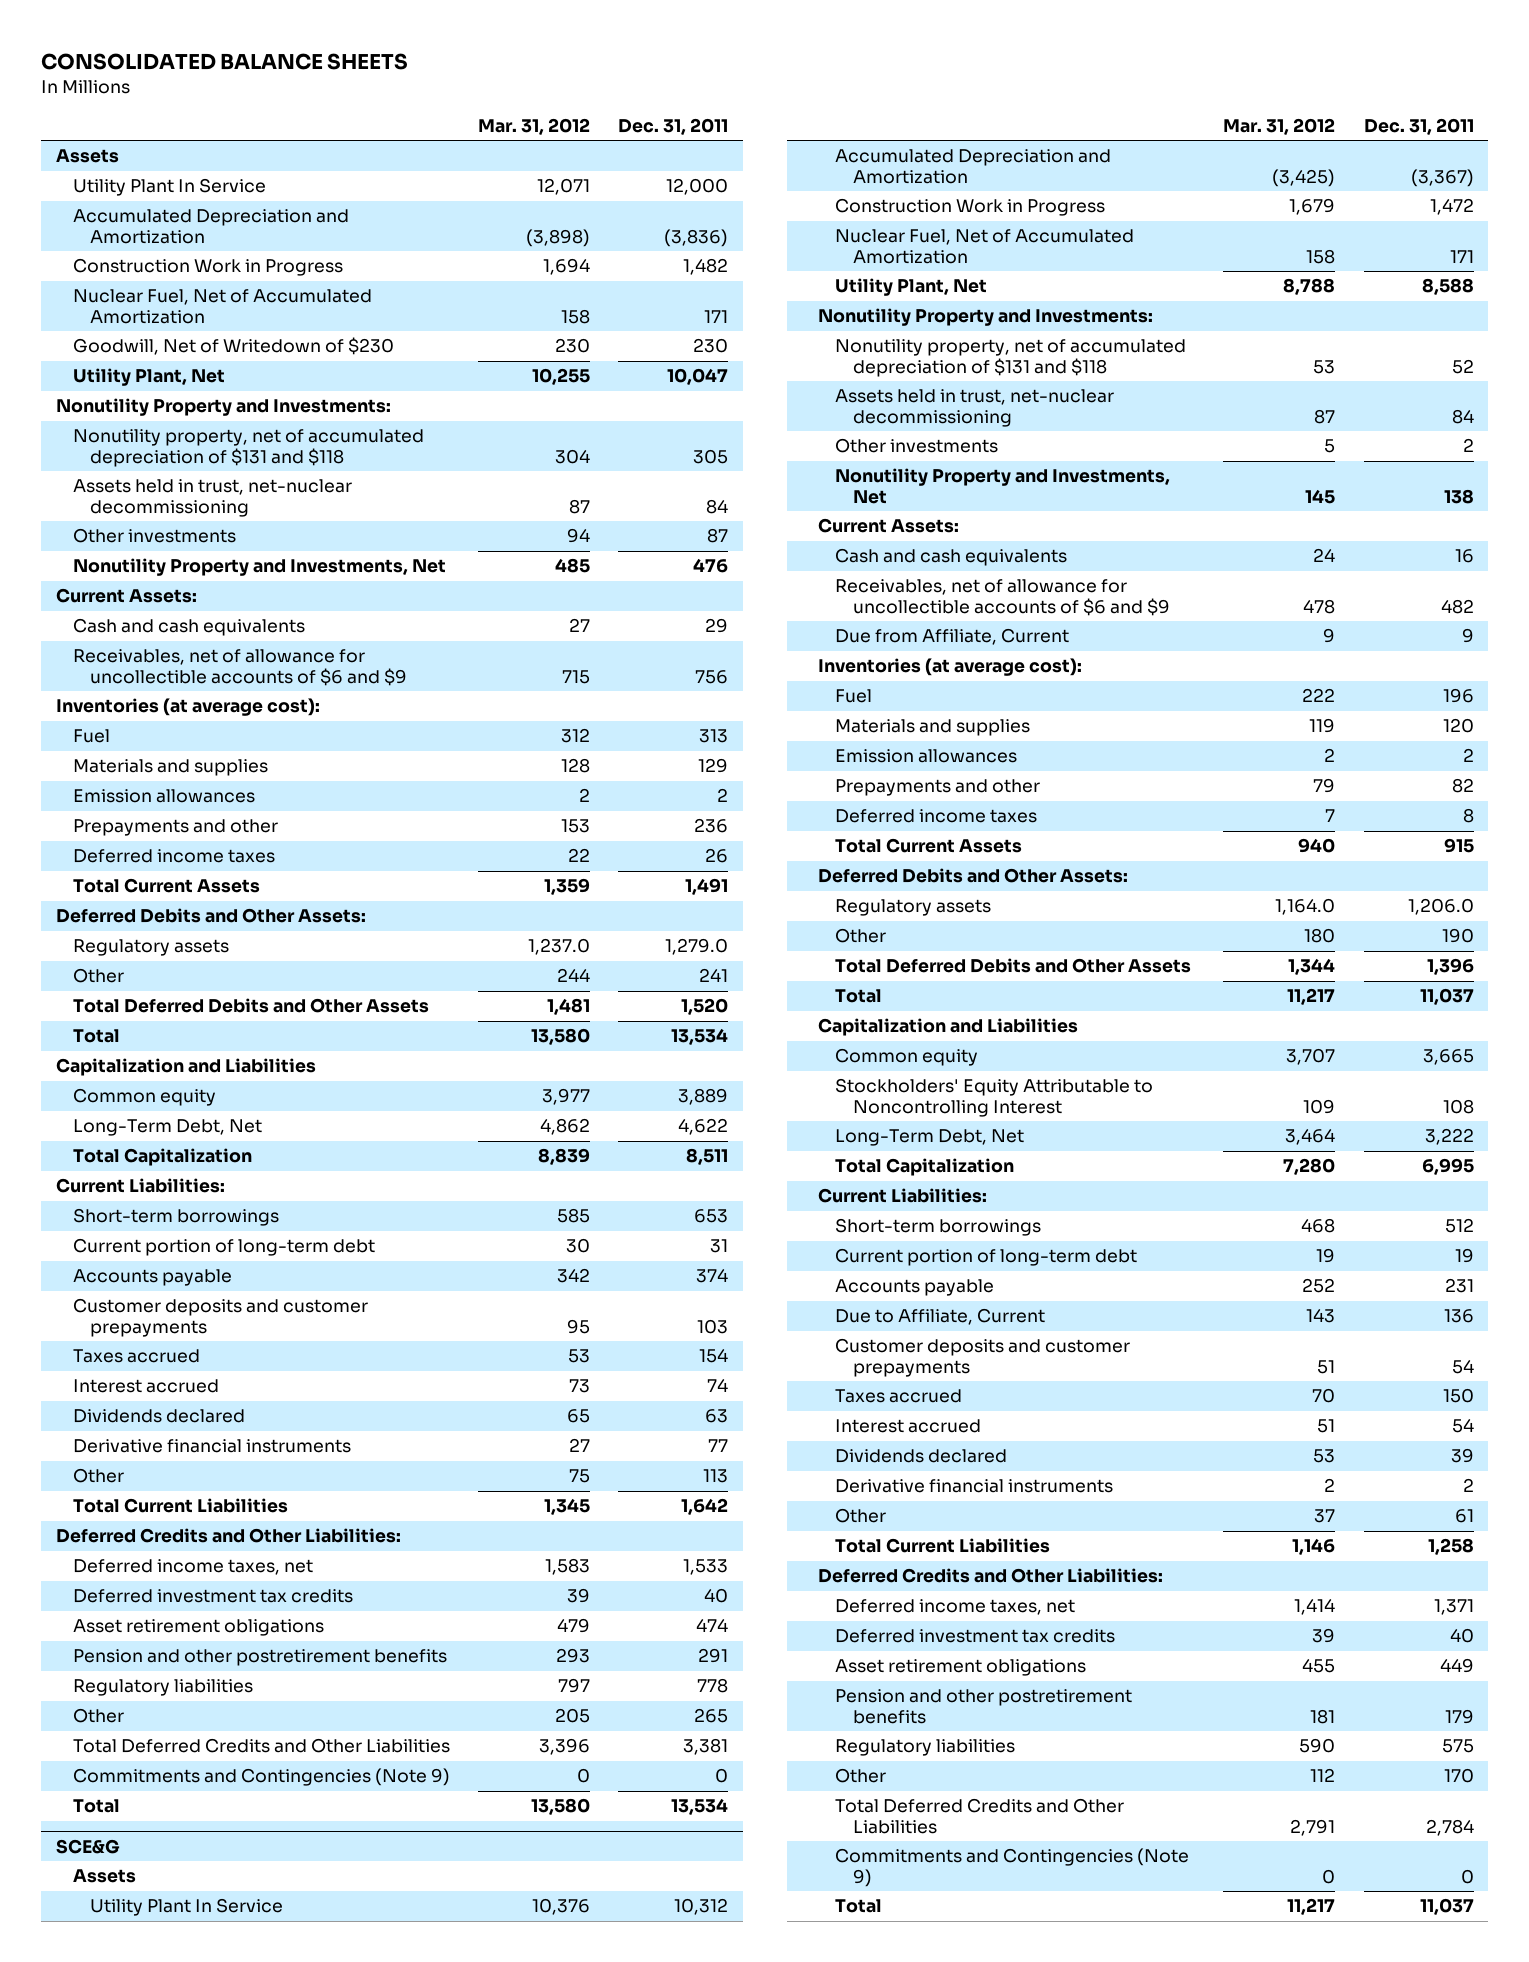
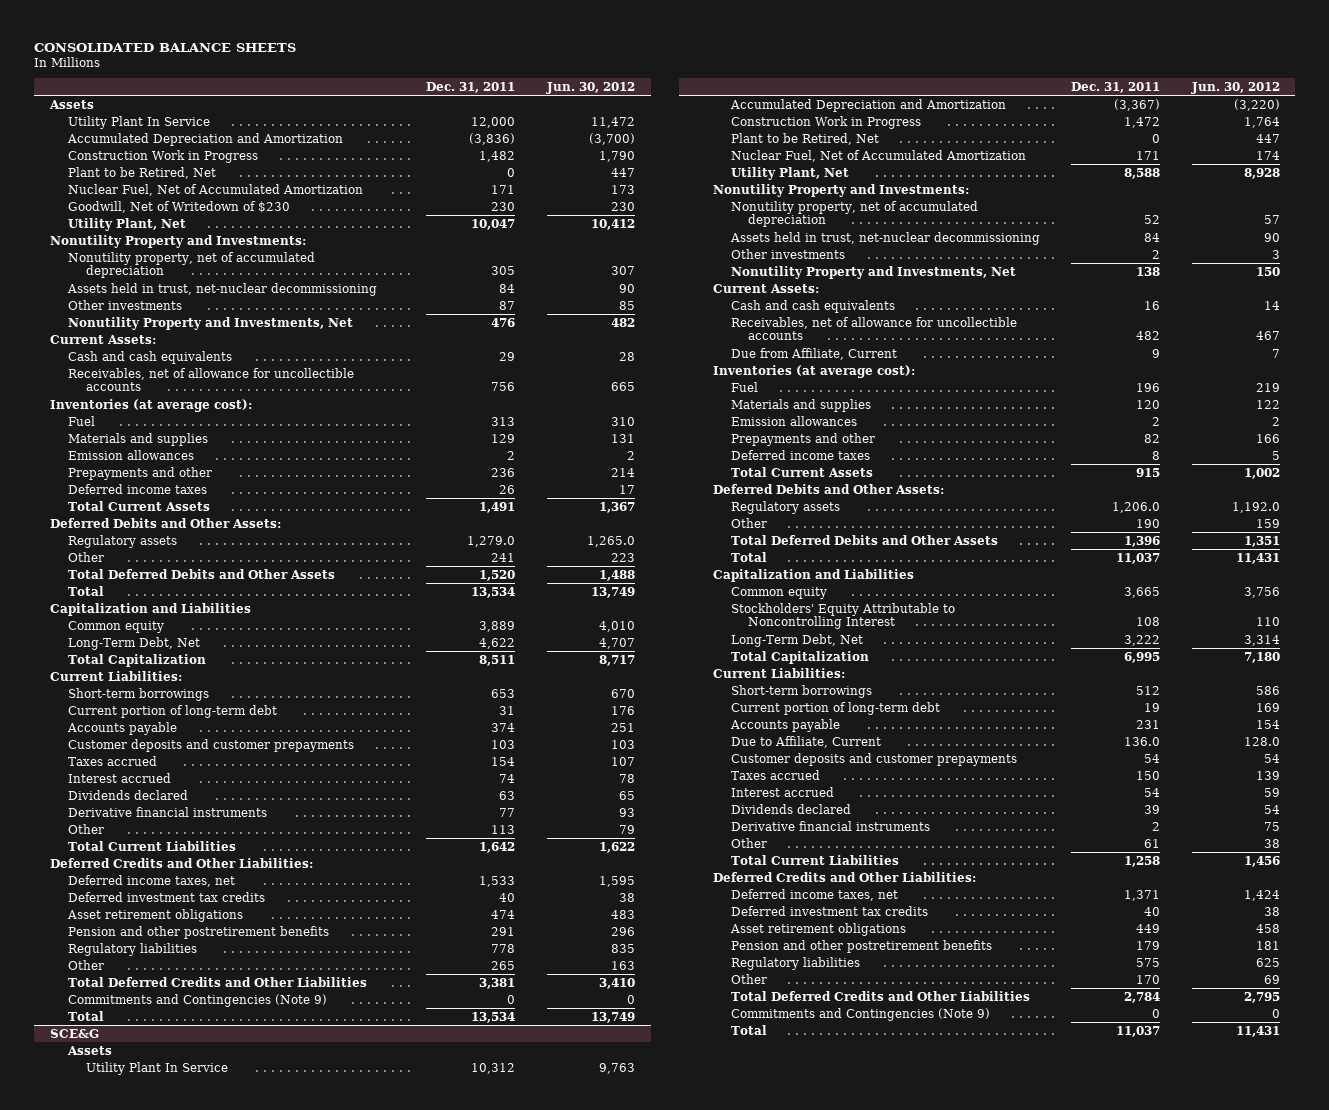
[478,117,591,135] Mar. 31, 2012 -> none
none -> [545,81,635,94] Jun. 30, 2012
none -> [67,166,216,179] Plant to be Retired, Net
[72,429,424,467] Nonutility property, net of accumulated depreciation of $131 and $118 -> [67,251,315,279] Nonutility property, net of accumulated depreciation
[72,649,408,686] Receivables, net of allowance for uncollectible accounts of $6 and $9 -> [67,367,354,392] Receivables, net of allowance for uncollectible accounts
none -> [730,132,879,145] Plant to be Retired, Net
[835,339,1187,377] Nonutility property, net of accumulated depreciation of $131 and $118 -> [730,200,978,228] Nonutility property, net of accumulated depreciation
[835,579,1170,616] Receivables, net of allowance for uncollectible accounts of $6 and $9 -> [730,316,1017,341] Receivables, net of allowance for uncollectible accounts
[1443,1309,1474,1324] 136 -> [1124,736,1161,746] 136.0

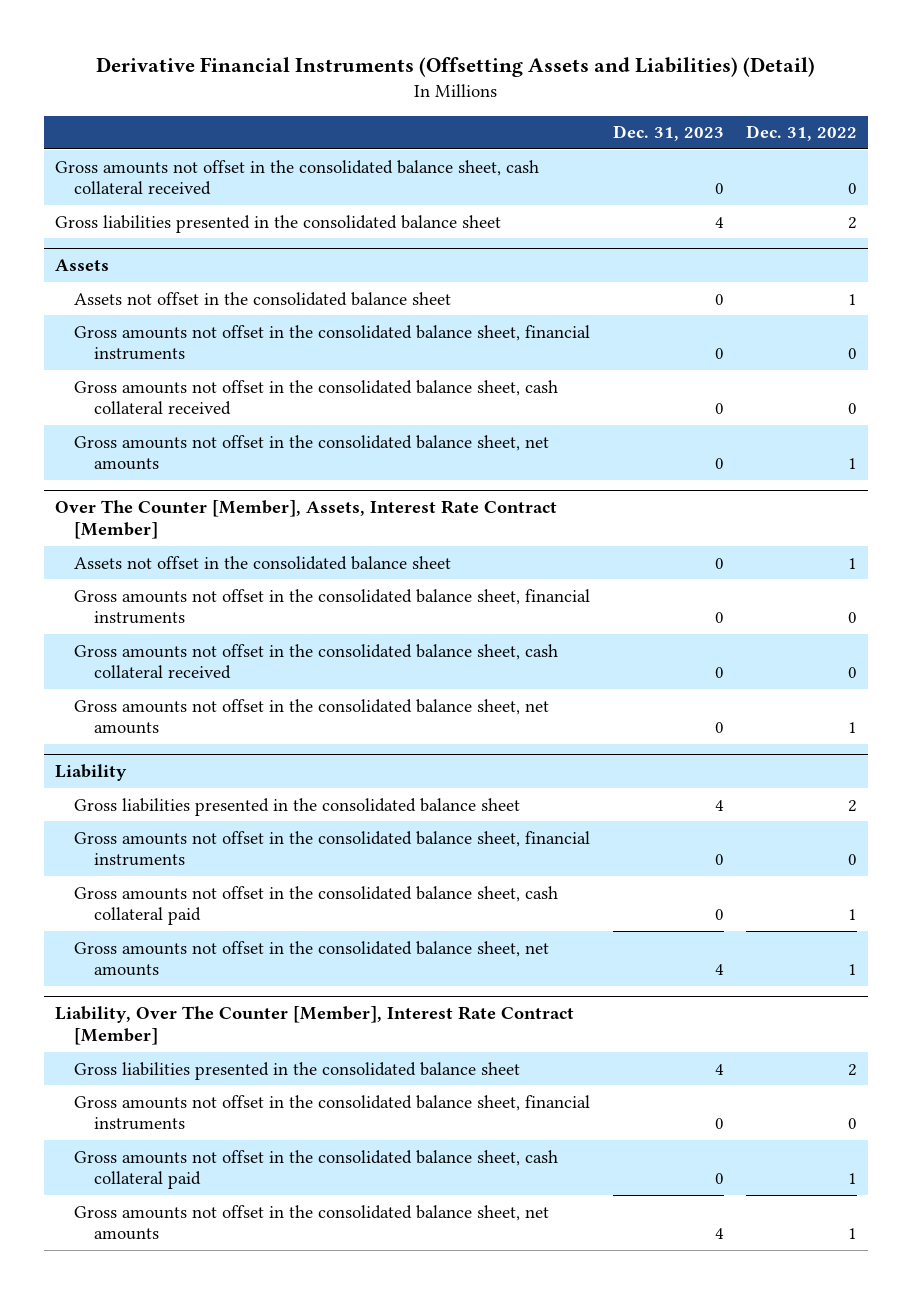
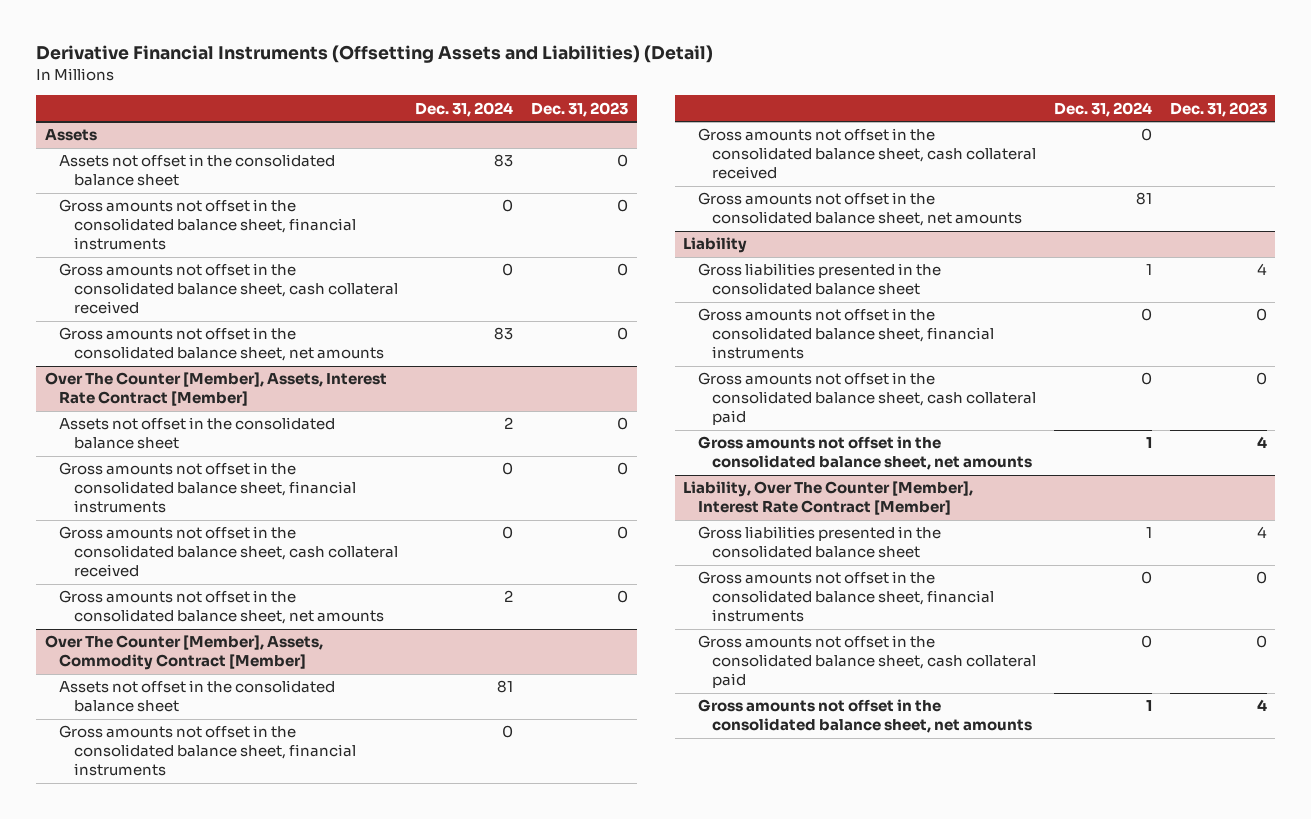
[746,125,858,142] Dec. 31, 2022 -> none
none -> [415,101,514,117] Dec. 31, 2024
[54,159,539,196] Gross amounts not offset in the consolidated balance sheet, cash collateral received -> none
[54,214,501,233] Gross liabilities presented in the consolidated balance sheet -> none
none -> [44,635,323,671] Over The Counter [Member], Assets, Commodity Contract [Member]
none -> [59,680,336,713] Assets not offset in the consolidated balance sheet
none -> [59,725,356,777] Gross amounts not offset in the consolidated balance sheet, financial instruments
none -> [697,128,1037,180] Gross amounts not offset in the consolidated balance sheet, cash collateral received
none -> [697,192,1023,227] Gross amounts not offset in the consolidated balance sheet, net amounts

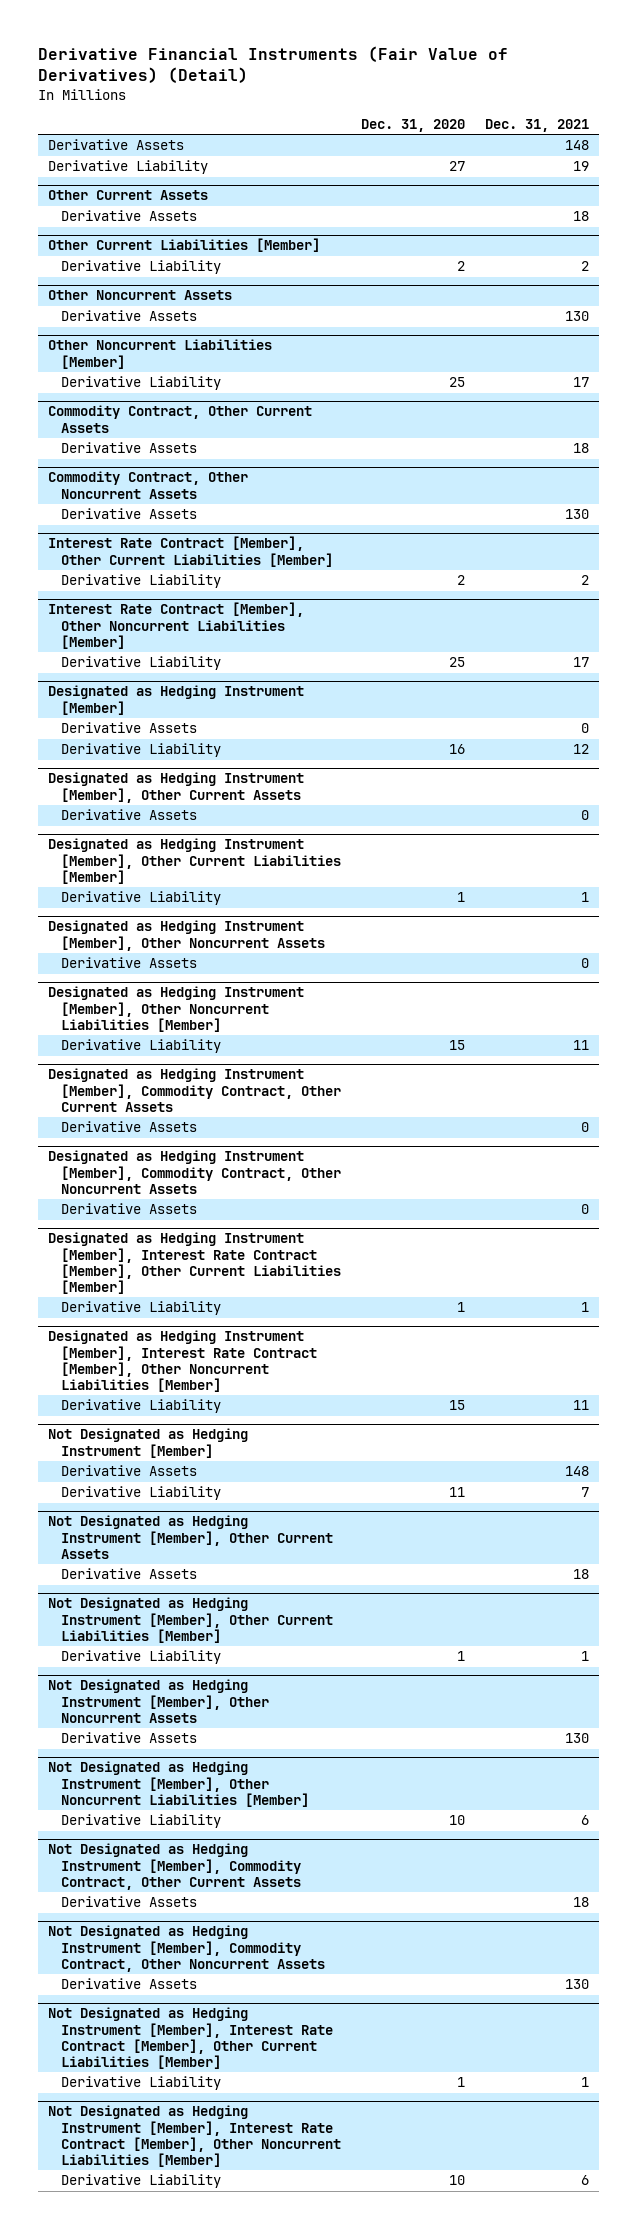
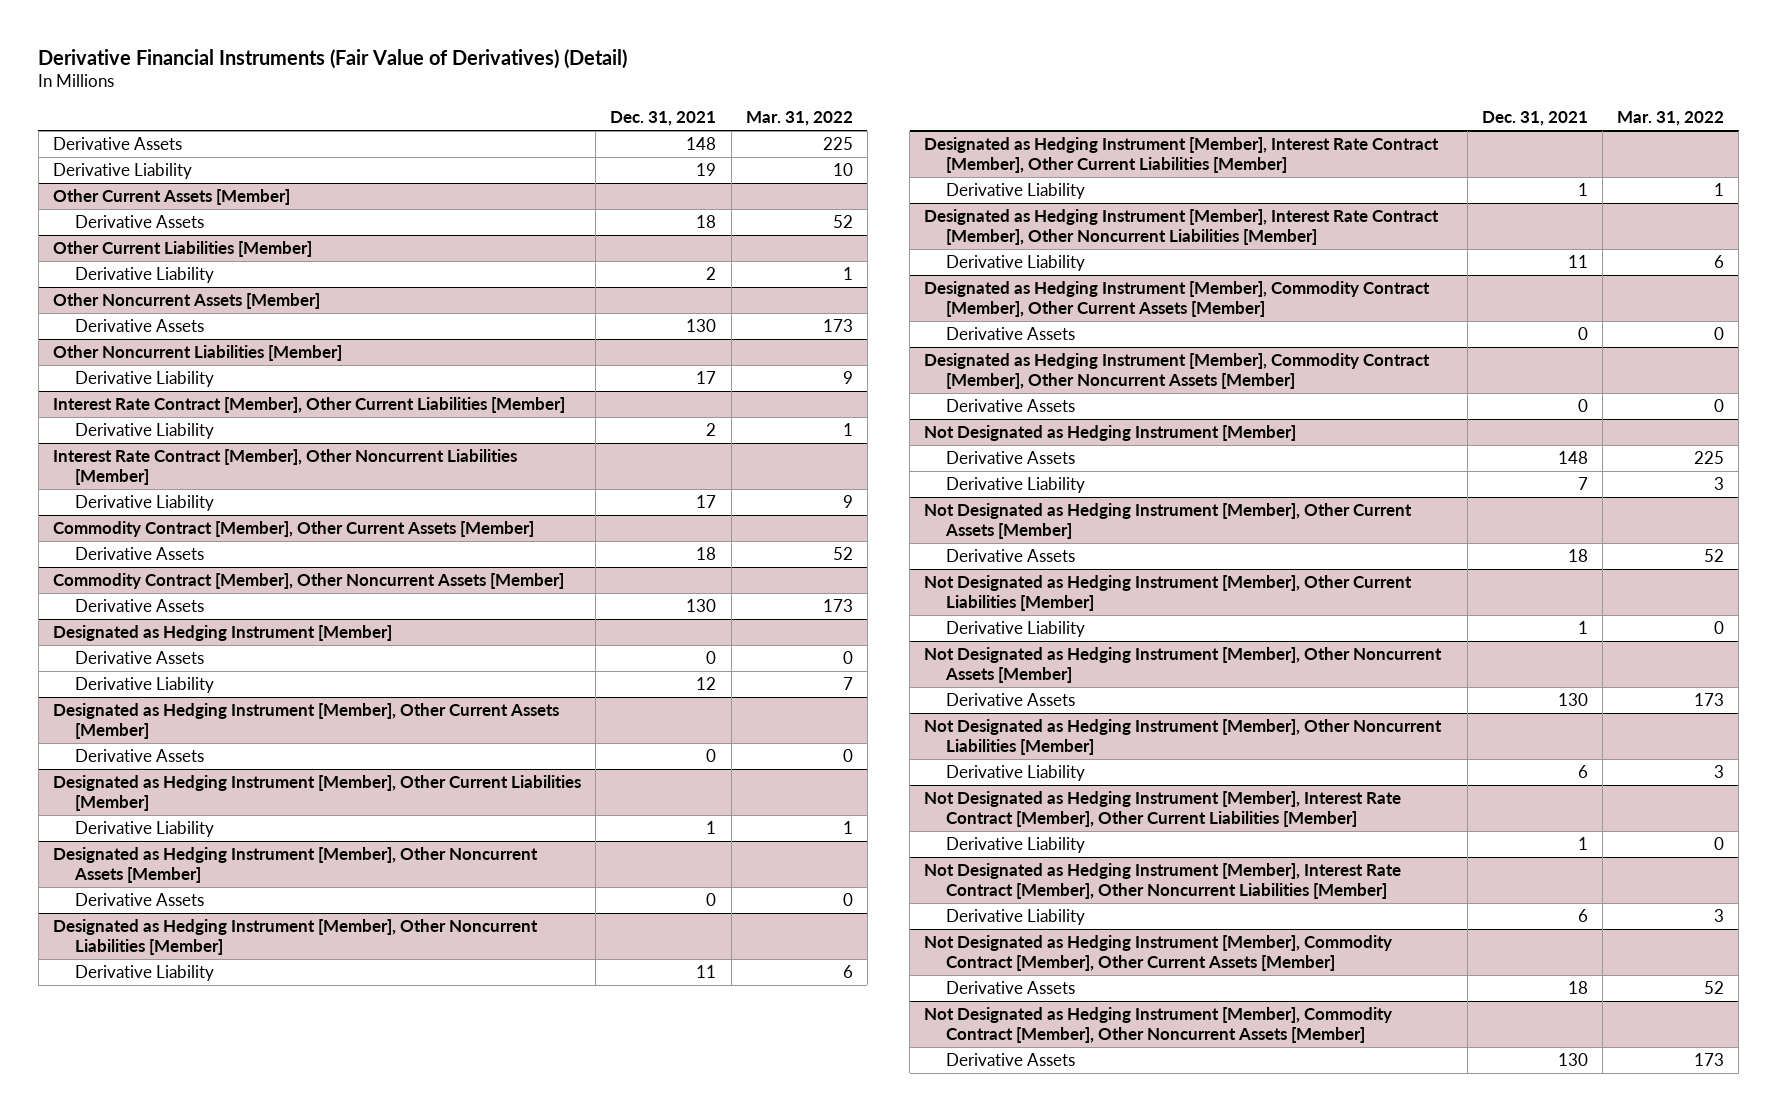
[361,119,466,133] Dec. 31, 2020 -> none
none -> [745,111,853,127] Mar. 31, 2022
[48,190,209,201] Other Current Assets -> [53,189,291,206] Other Current Assets [Member]
[48,290,233,301] Other Noncurrent Assets -> [53,293,321,310] Other Noncurrent Assets [Member]
[48,405,313,433] Commodity Contract, Other Current Assets -> none
[61,442,198,454] Derivative Assets -> none
[48,471,249,499] Commodity Contract, Other Noncurrent Assets -> none
[61,508,198,520] Derivative Assets -> none
none -> [53,521,535,538] Commodity Contract [Member], Other Current Assets [Member]
none -> [75,547,205,561] Derivative Assets
none -> [53,573,565,590] Commodity Contract [Member], Other Noncurrent Assets [Member]
none -> [75,599,205,613] Derivative Assets
[48,772,305,803] Designated as Hedging Instrument [Member], Other Current Assets -> [53,703,560,740] Designated as Hedging Instrument [Member], Other Current Assets [Member]
[48,920,326,951] Designated as Hedging Instrument [Member], Other Noncurrent Assets -> [53,847,539,884] Designated as Hedging Instrument [Member], Other Noncurrent Assets [Member]
[48,1068,342,1112] Designated as Hedging Instrument [Member], Commodity Contract, Other Current Assets -> none
[61,1121,198,1133] Derivative Assets -> none
[48,1150,342,1194] Designated as Hedging Instrument [Member], Commodity Contract, Other Noncurrent Assets -> none
[61,1203,198,1215] Derivative Assets -> none
none -> [924,281,1431,318] Designated as Hedging Instrument [Member], Commodity Contract [Member], Other Current Assets [Member]
none -> [946,327,1076,341] Derivative Assets
none -> [924,353,1431,390] Designated as Hedging Instrument [Member], Commodity Contract [Member], Other Noncurrent Assets [Member]
none -> [946,399,1076,413] Derivative Assets
[48,1515,334,1559] Not Designated as Hedging Instrument [Member], Other Current Assets -> [924,503,1413,540] Not Designated as Hedging Instrument [Member], Other Current Assets [Member]
[48,1679,270,1723] Not Designated as Hedging Instrument [Member], Other Noncurrent Assets -> [924,647,1443,684] Not Designated as Hedging Instrument [Member], Other Noncurrent Assets [Member]
[48,1843,302,1890] Not Designated as Hedging Instrument [Member], Commodity Contract, Other Current Assets -> none
[61,1896,198,1908] Derivative Assets -> none
[48,1925,326,1972] Not Designated as Hedging Instrument [Member], Commodity Contract, Other Noncurrent Assets -> none
[61,1978,198,1990] Derivative Assets -> none
none -> [924,935,1393,972] Not Designated as Hedging Instrument [Member], Commodity Contract [Member], Other Current Assets [Member]
none -> [946,981,1076,995] Derivative Assets
none -> [924,1007,1393,1044] Not Designated as Hedging Instrument [Member], Commodity Contract [Member], Other Noncurrent Assets [Member]
none -> [946,1053,1076,1067] Derivative Assets

